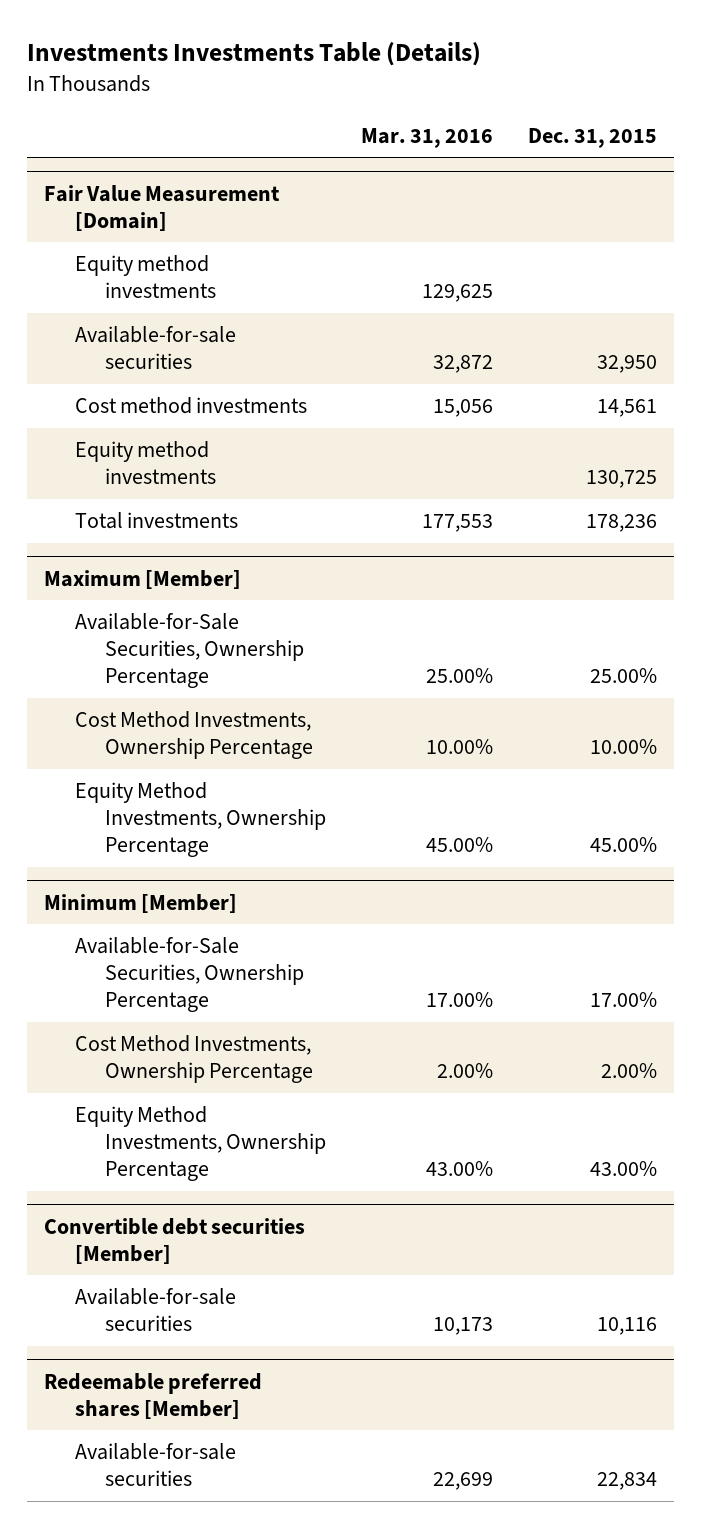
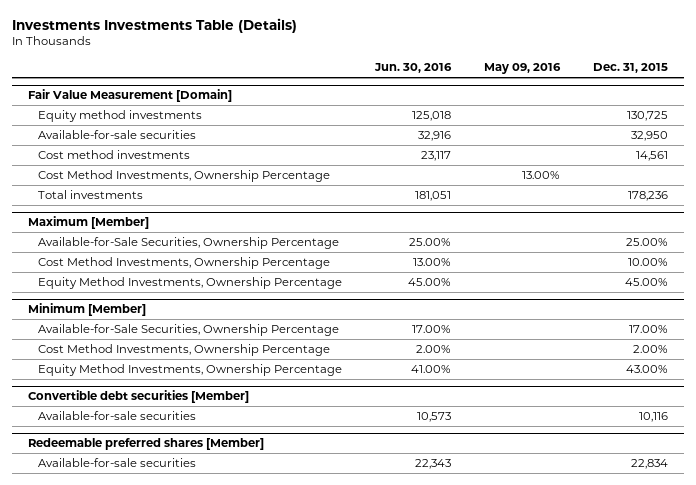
[360,127,493,148] Mar. 31, 2016 -> none
none -> [374,63,453,74] Jun. 30, 2016
none -> [483,63,561,75] May 09, 2016
[74,255,216,299] Equity method investments -> none
[74,441,216,485] Equity method investments -> [38,110,203,123] Equity method investments
none -> [38,170,331,183] Cost Method Investments, Ownership Percentage

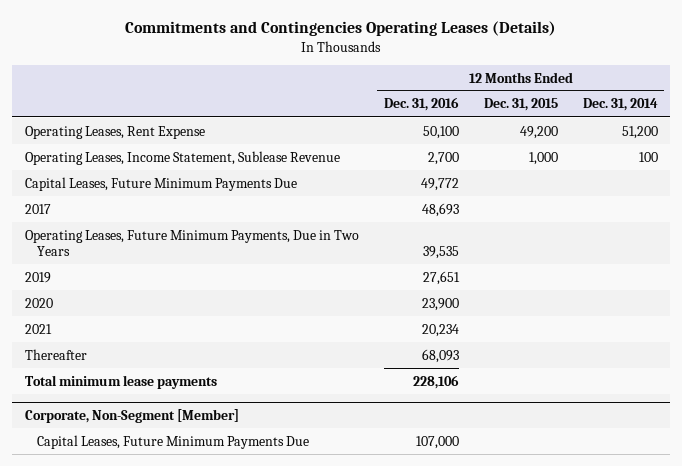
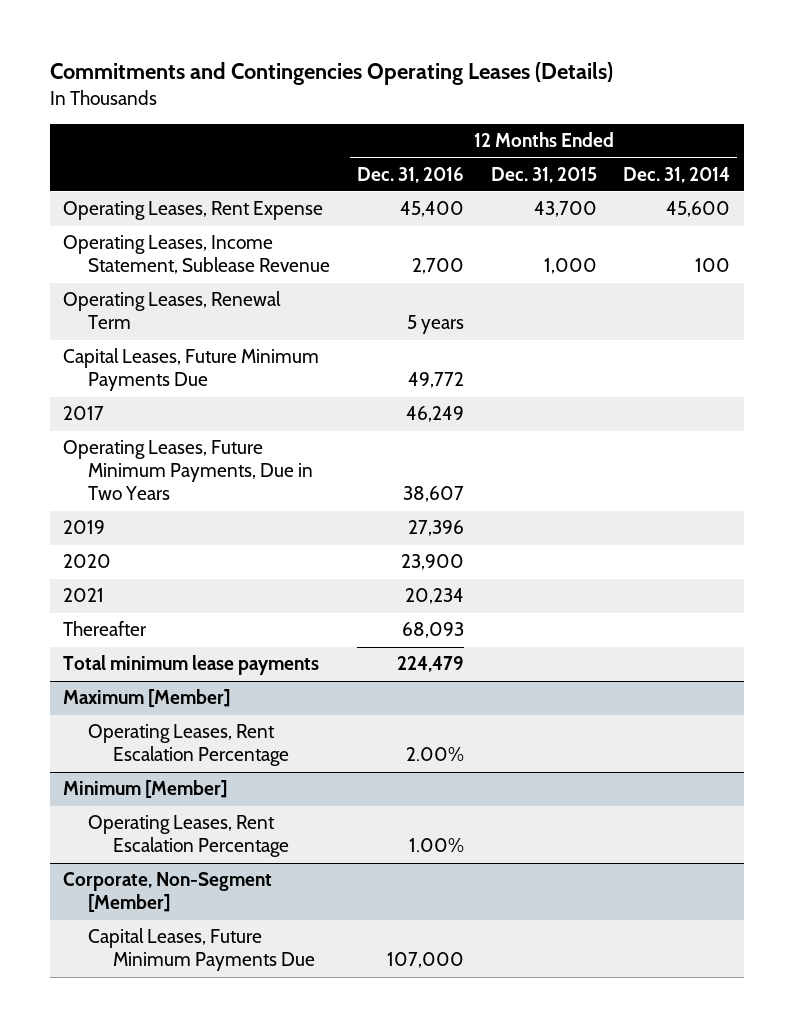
[422,125,459,139] 50,100 -> [399,201,464,218] 45,400
[519,125,558,139] 49,200 -> [533,201,597,218] 43,700
[621,125,658,139] 51,200 -> [666,201,731,218] 45,600
none -> [63,291,282,330] Operating Leases, Renewal Term
[421,202,459,217] 48,693 -> [405,406,464,423] 46,249
[422,245,459,259] 39,535 -> [402,486,464,503] 38,607
[422,270,460,285] 27,651 -> [407,520,464,537] 27,396
[412,374,459,389] 228,106 -> [396,656,464,673] 224,479
none -> [63,689,231,708] Maximum [Member]
none -> [88,724,289,767] Operating Leases, Rent Escalation Percentage
none -> [63,780,228,799] Minimum [Member]
none -> [88,815,289,858] Operating Leases, Rent Escalation Percentage

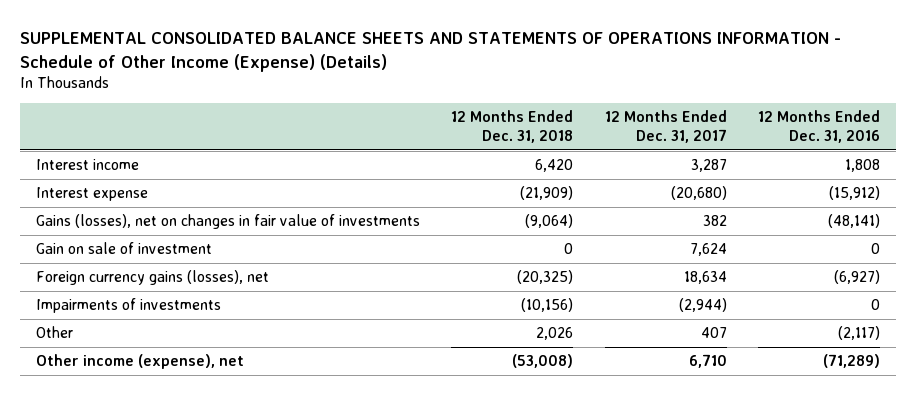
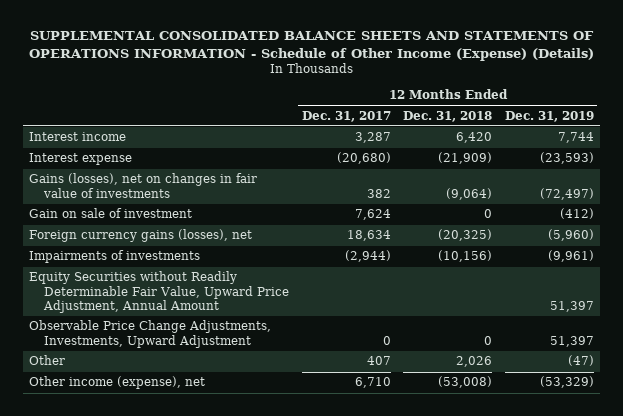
[758,110,881,143] 12 Months Ended Dec. 31, 2016 -> none
none -> [505,110,595,122] Dec. 31, 2019
none -> [29,271,289,313] Equity Securities without Readily Determinable Fair Value, Upward Price Adjustment, Annual Amount
none -> [29,320,272,348] Observable Price Change Adjustments, Investments, Upward Adjustment

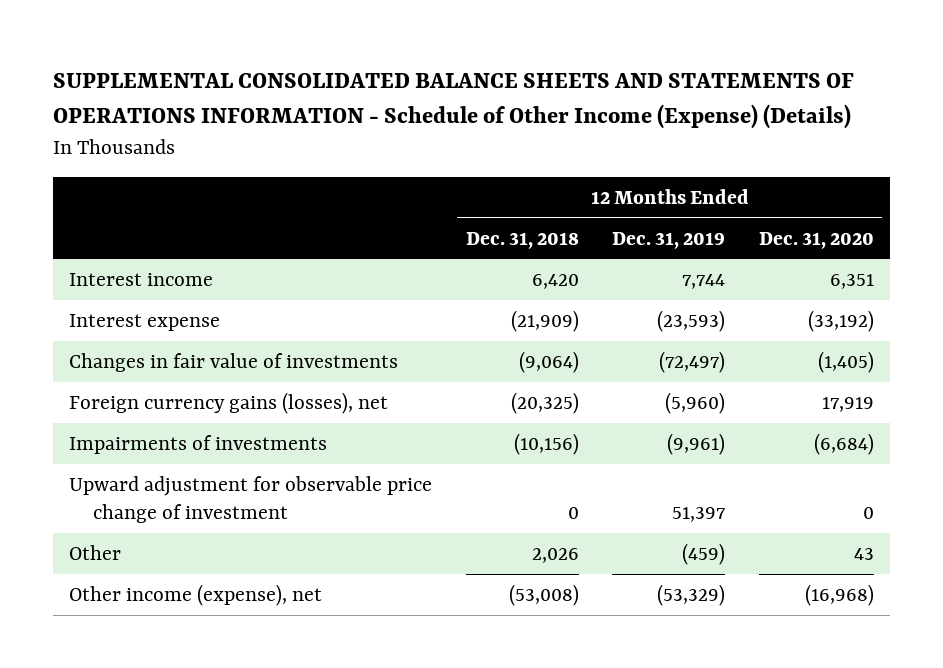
[301,110,391,122] Dec. 31, 2017 -> none
none -> [758,231,874,249] Dec. 31, 2020
[29,208,193,219] Gain on sale of investment -> none
[29,173,258,198] Gains (losses), net on changes in fair value of investments -> [69,352,399,372] Changes in fair value of investments
[29,271,289,313] Equity Securities without Readily Determinable Fair Value, Upward Price Adjustment, Annual Amount -> none
[29,320,272,348] Observable Price Change Adjustments, Investments, Upward Adjustment -> [69,475,433,523] Upward adjustment for observable price change of investment
[568,355,595,367] (47) -> [682,542,726,565] (459)

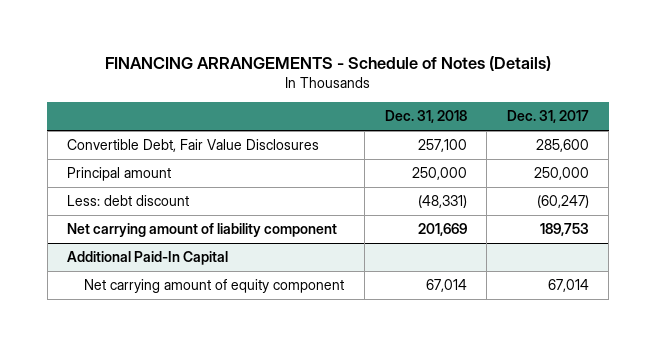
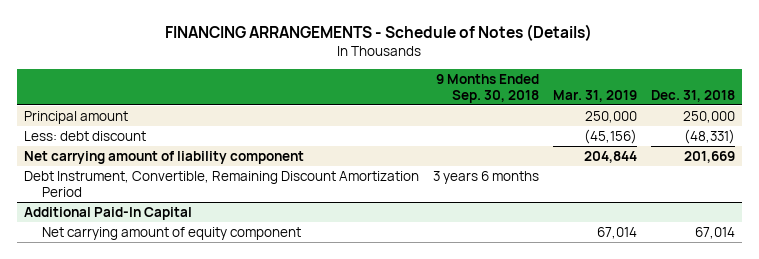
[506,110,589,124] Dec. 31, 2017 -> none
none -> [435,73,539,103] 9 Months Ended Sep. 30, 2018
none -> [552,89,637,102] Mar. 31, 2019
[67,138,320,152] Convertible Debt, Fair Value Disclosures -> none
none -> [24,170,420,197] Debt Instrument, Convertible, Remaining Discount Amortization Period

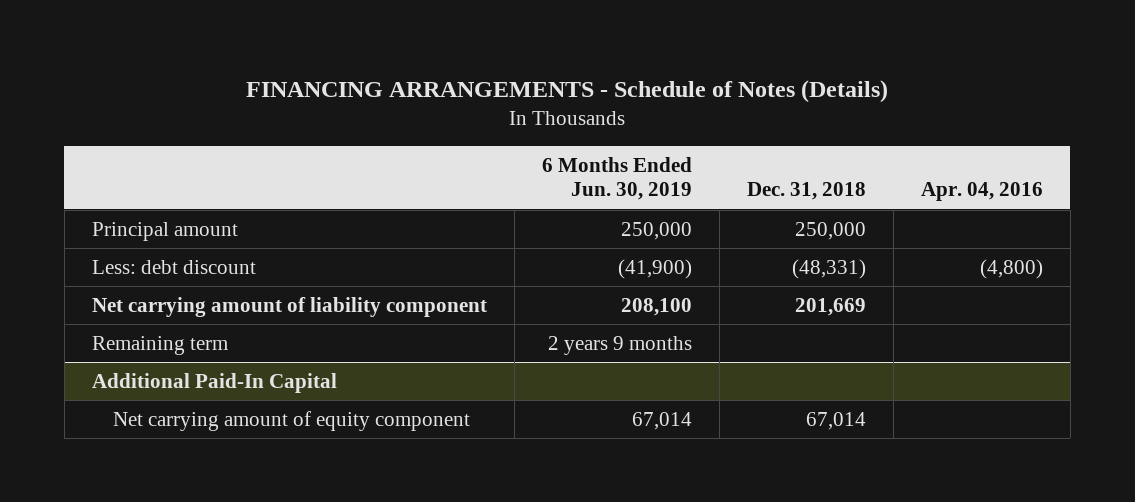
[435,73,539,103] 9 Months Ended Sep. 30, 2018 -> none
[552,89,637,102] Mar. 31, 2019 -> none
none -> [541,157,692,201] 6 Months Ended Jun. 30, 2019
none -> [920,182,1043,202] Apr. 04, 2016
[24,170,420,197] Debt Instrument, Convertible, Remaining Discount Amortization Period -> [91,335,228,355] Remaining term

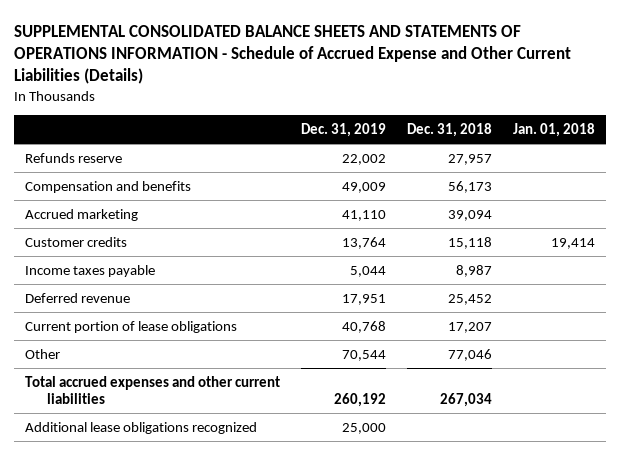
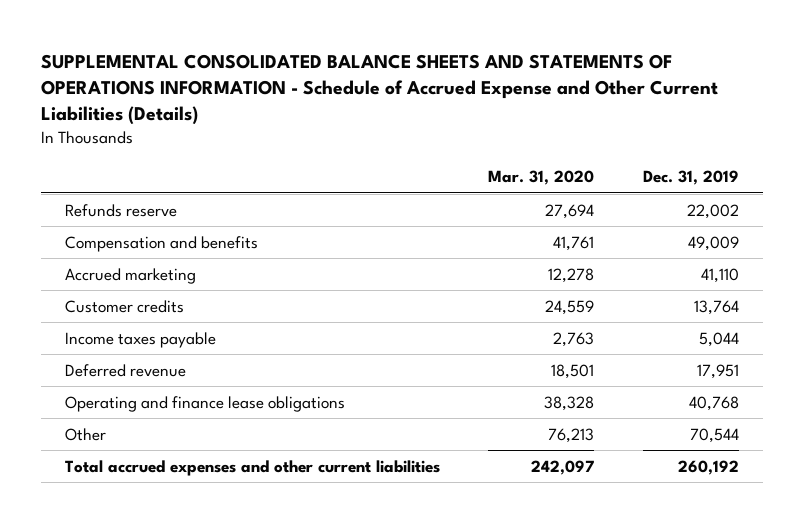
[407,122,493,137] Dec. 31, 2018 -> none
[513,122,596,137] Jan. 01, 2018 -> none
none -> [488,170,595,186] Mar. 31, 2020
[24,320,237,333] Current portion of lease obligations -> [65,395,346,412] Operating and finance lease obligations
[24,421,257,434] Additional lease obligations recognized -> none

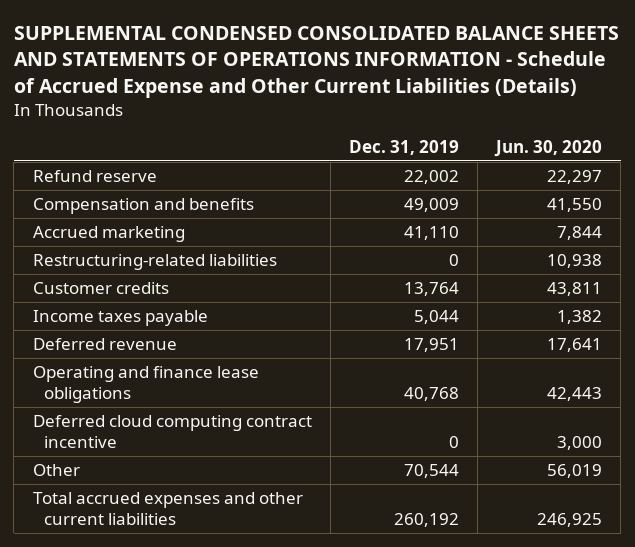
[41,53,719,126] SUPPLEMENTAL CONSOLIDATED BALANCE SHEETS AND STATEMENTS OF OPERATIONS INFORMATION - Schedule of Accrued Expense and Other Current Liabilities (Details) -> [13,26,619,98] SUPPLEMENTAL CONDENSED CONSOLIDATED BALANCE SHEETS AND STATEMENTS OF OPERATIONS INFORMATION - Schedule of Accrued Expense and Other Current Liabilities (Details)
[488,170,595,186] Mar. 31, 2020 -> none
none -> [493,139,602,157] Jun. 30, 2020
[65,203,178,217] Refunds reserve -> [32,170,157,183] Refund reserve
none -> [32,254,277,271] Restructuring-related liabilities
none -> [32,415,312,448] Deferred cloud computing contract incentive

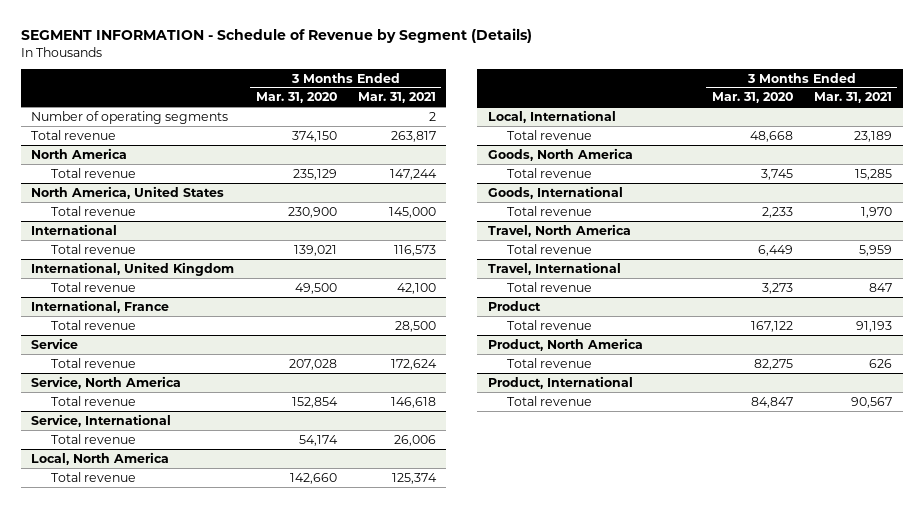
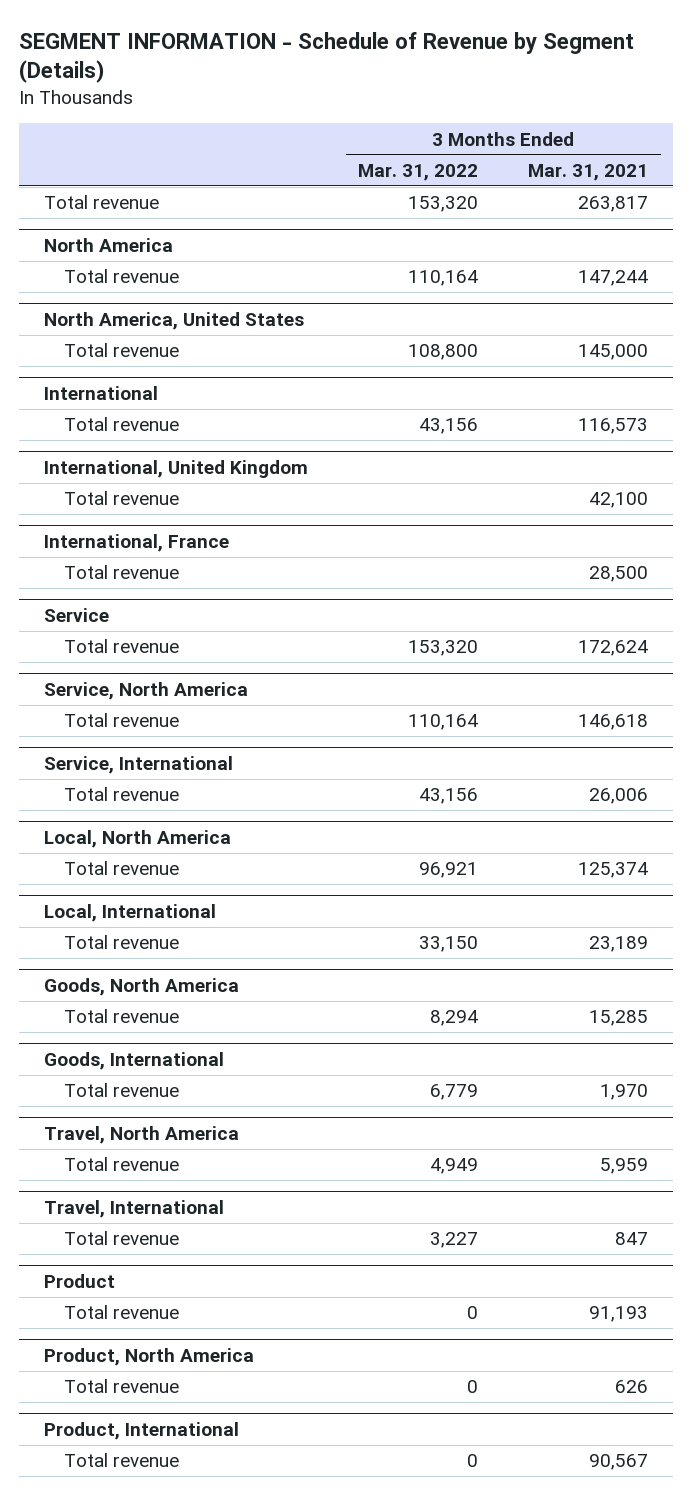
[255,92,337,104] Mar. 31, 2020 -> none
none -> [358,163,479,181] Mar. 31, 2022
[31,110,229,124] Number of operating segments -> none

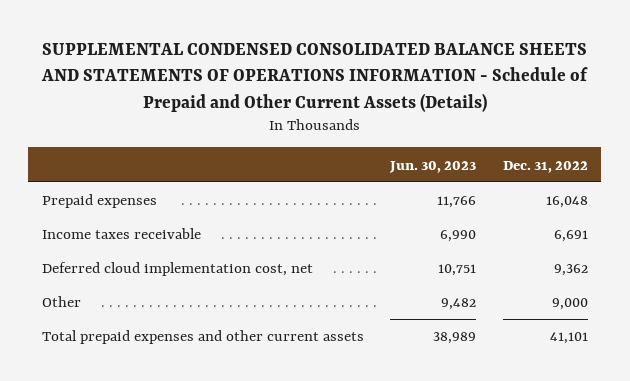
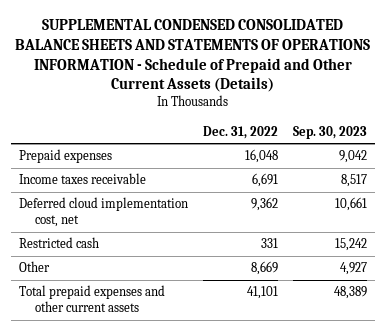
[389,160,477,173] Jun. 30, 2023 -> none
none -> [293,125,368,139] Sep. 30, 2023
none -> [18,237,99,249] Restricted cash
[552,298,589,311] 9,000 -> [250,261,278,276] 8,669

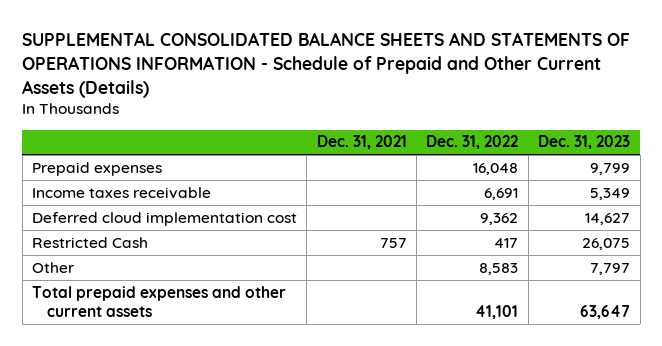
[14,19,370,93] SUPPLEMENTAL CONDENSED CONSOLIDATED BALANCE SHEETS AND STATEMENTS OF OPERATIONS INFORMATION - Schedule of Prepaid and Other Current Assets (Details) -> [22,31,631,98] SUPPLEMENTAL CONSOLIDATED BALANCE SHEETS AND STATEMENTS OF OPERATIONS INFORMATION - Schedule of Prepaid and Other Current Assets (Details)
[293,125,368,139] Sep. 30, 2023 -> none
none -> [316,135,407,150] Dec. 31, 2021
none -> [538,135,631,150] Dec. 31, 2023
[18,197,188,227] Deferred cloud implementation cost, net -> [31,211,297,226] Deferred cloud implementation cost
[18,237,99,249] Restricted cash -> [31,236,148,248] Restricted Cash
[260,238,278,249] 331 -> [494,237,519,248] 417
[250,261,278,276] 8,669 -> [479,262,519,275] 8,583

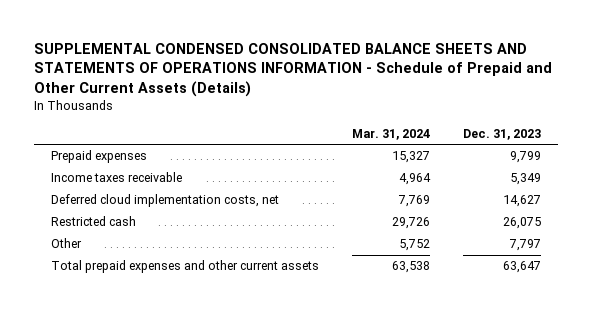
[22,31,631,98] SUPPLEMENTAL CONSOLIDATED BALANCE SHEETS AND STATEMENTS OF OPERATIONS INFORMATION - Schedule of Prepaid and Other Current Assets (Details) -> [34,42,553,97] SUPPLEMENTAL CONDENSED CONSOLIDATED BALANCE SHEETS AND STATEMENTS OF OPERATIONS INFORMATION - Schedule of Prepaid and Other Current Assets (Details)
[316,135,407,150] Dec. 31, 2021 -> none
[426,135,519,150] Dec. 31, 2022 -> none
none -> [352,128,431,140] Mar. 31, 2024
[31,211,297,226] Deferred cloud implementation cost -> [50,194,279,208] Deferred cloud implementation costs, net
[31,236,148,248] Restricted Cash -> [50,216,136,227] Restricted cash

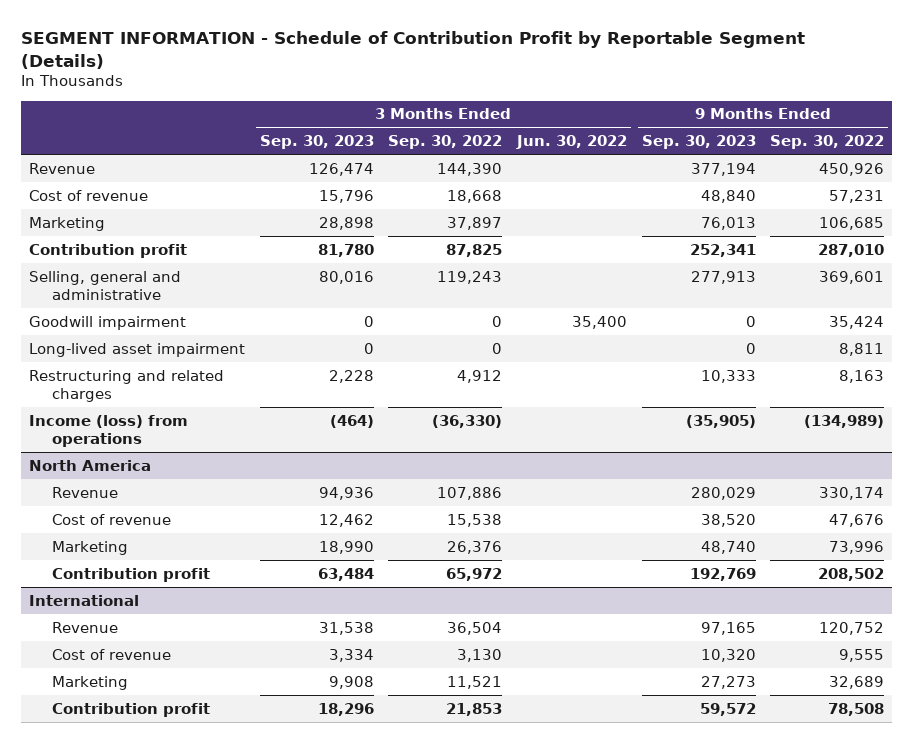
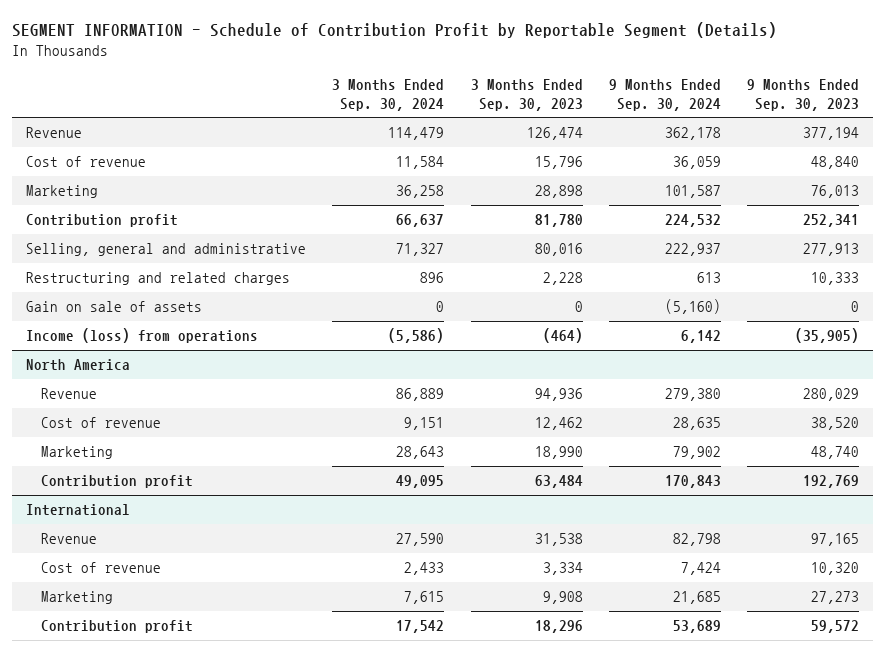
[388,135,503,150] Sep. 30, 2022 -> none
[516,135,628,150] Jun. 30, 2022 -> none
[770,135,885,150] Sep. 30, 2022 -> none
none -> [332,78,445,111] 3 Months Ended Sep. 30, 2024
none -> [608,78,721,111] 9 Months Ended Sep. 30, 2024
[28,315,186,330] Goodwill impairment -> none
[28,342,245,357] Long-lived asset impairment -> none
none -> [25,301,202,313] Gain on sale of assets

